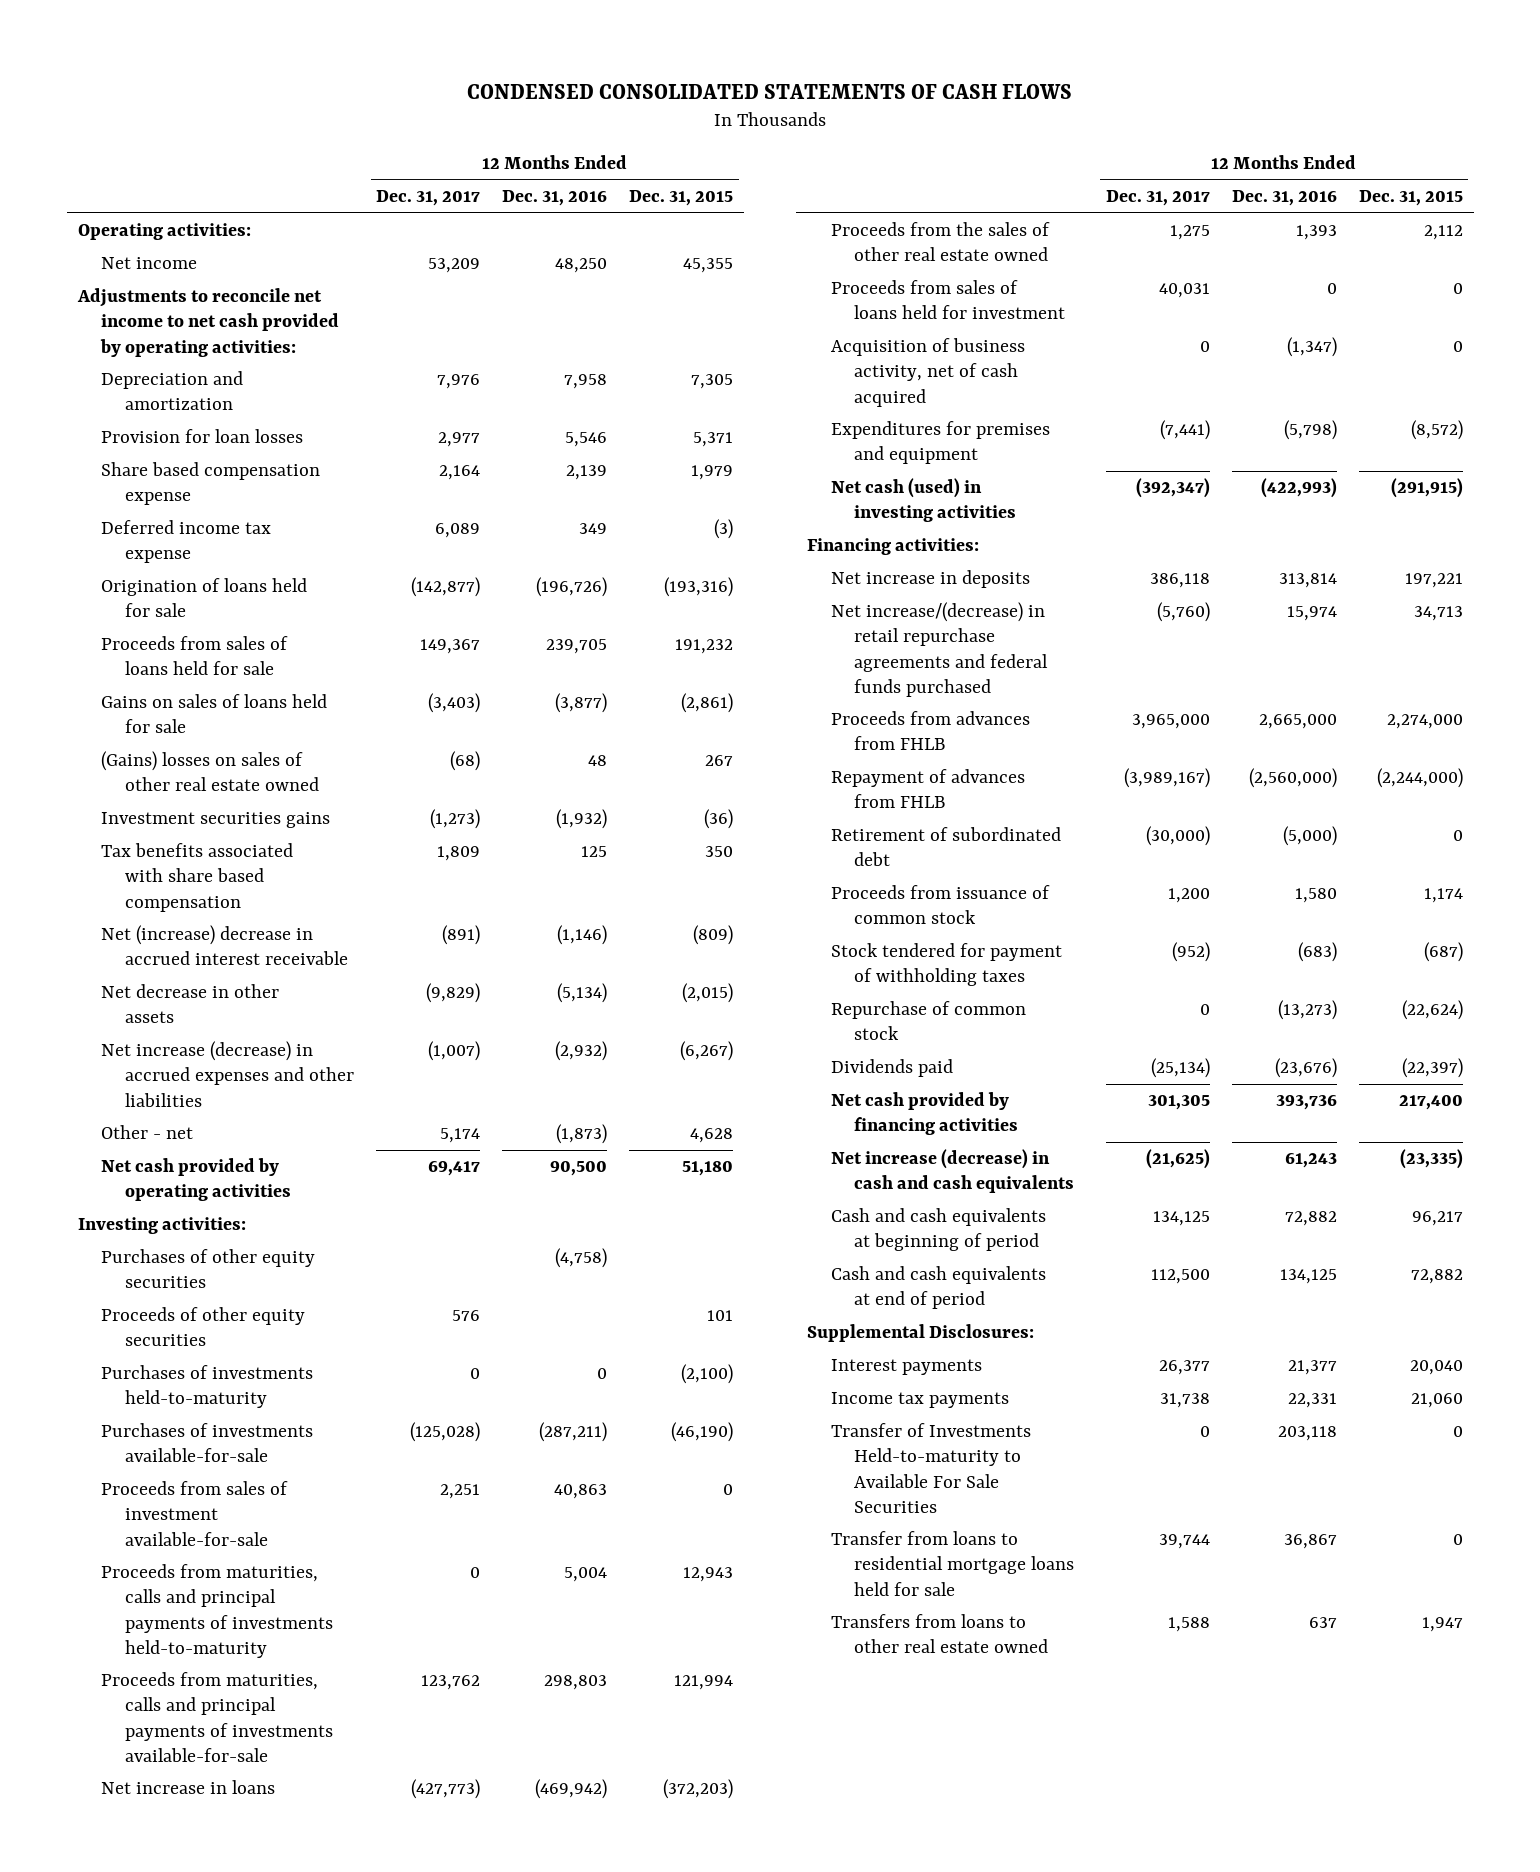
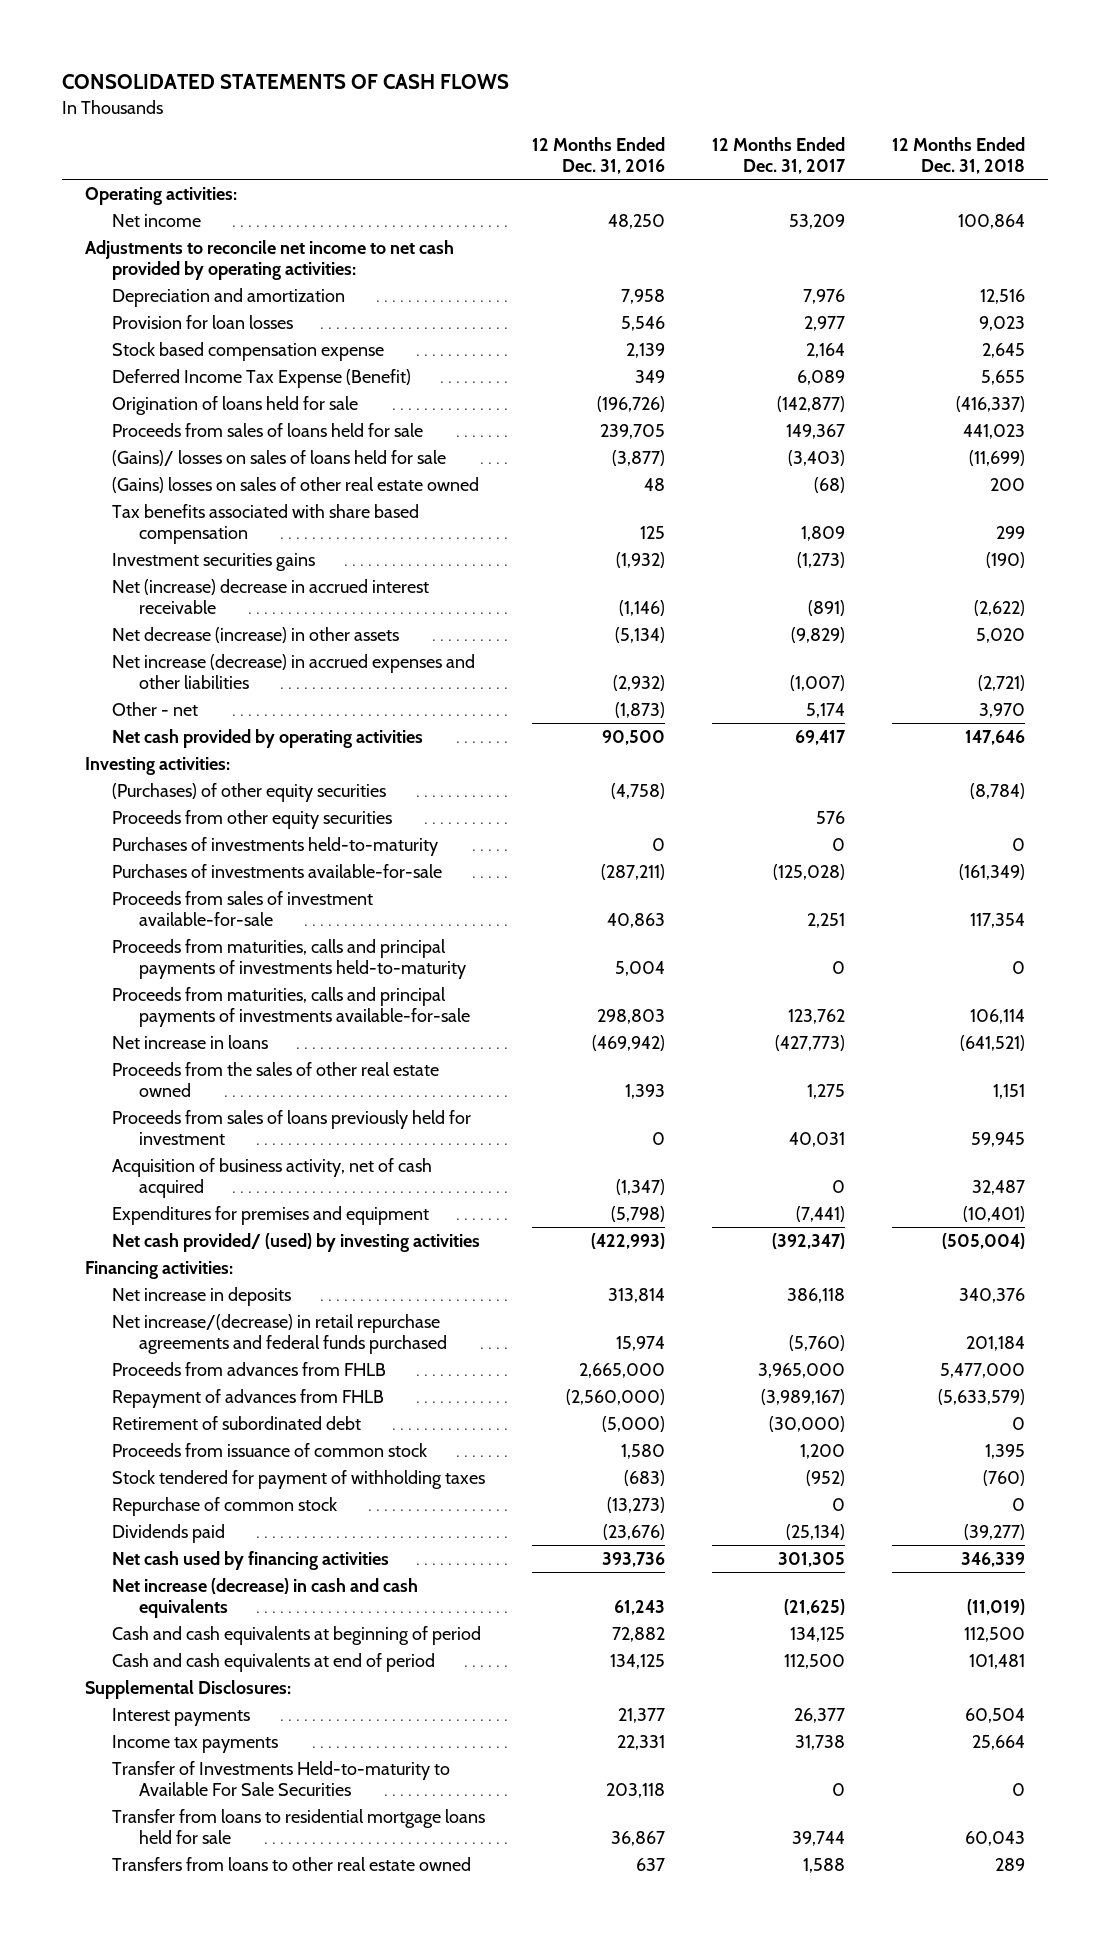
[467,83,1073,99] CONDENSED CONSOLIDATED STATEMENTS OF CASH FLOWS -> [61,74,509,90] CONSOLIDATED STATEMENTS OF CASH FLOWS
[629,190,734,207] Dec. 31, 2015 -> none
none -> [891,136,1025,175] 12 Months Ended Dec. 31, 2018
[101,462,321,506] Share based compensation expense -> [111,341,384,361] Stock based compensation expense
[101,520,272,564] Deferred income tax expense -> [111,368,411,388] Deferred Income Tax Expense (Benefit)
[101,694,328,734] Gains on sales of loans held for sale -> [111,449,446,466] (Gains)/ losses on sales of loans held for sale
[101,812,331,829] Investment securities gains -> [111,552,315,571] Investment securities gains
[101,984,280,1024] Net decrease in other assets -> [111,626,399,643] Net decrease (increase) in other assets
[101,1249,316,1289] Purchases of other equity securities -> [111,782,386,802] (Purchases) of other equity securities
[101,1307,306,1347] Proceeds of other equity securities -> [111,809,392,829] Proceeds from other equity securities
[830,280,1066,320] Proceeds from sales of loans held for investment -> [111,1109,471,1145] Proceeds from sales of loans previously held for investment
[830,478,1017,523] Net cash (used) in investing activities -> [111,1232,480,1252] Net cash provided/ (used) by investing activities
[830,1092,1019,1136] Net cash provided by financing activities -> [111,1550,389,1570] Net cash used by financing activities

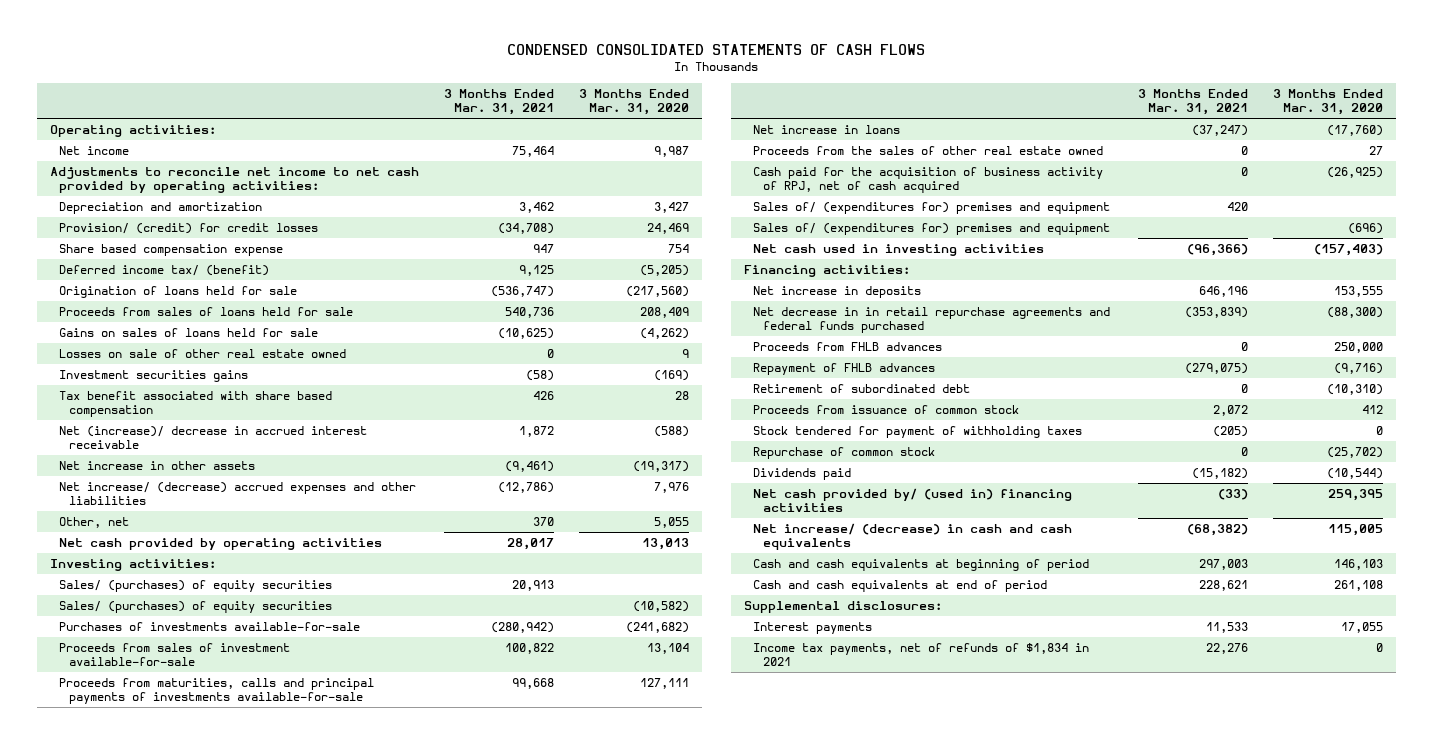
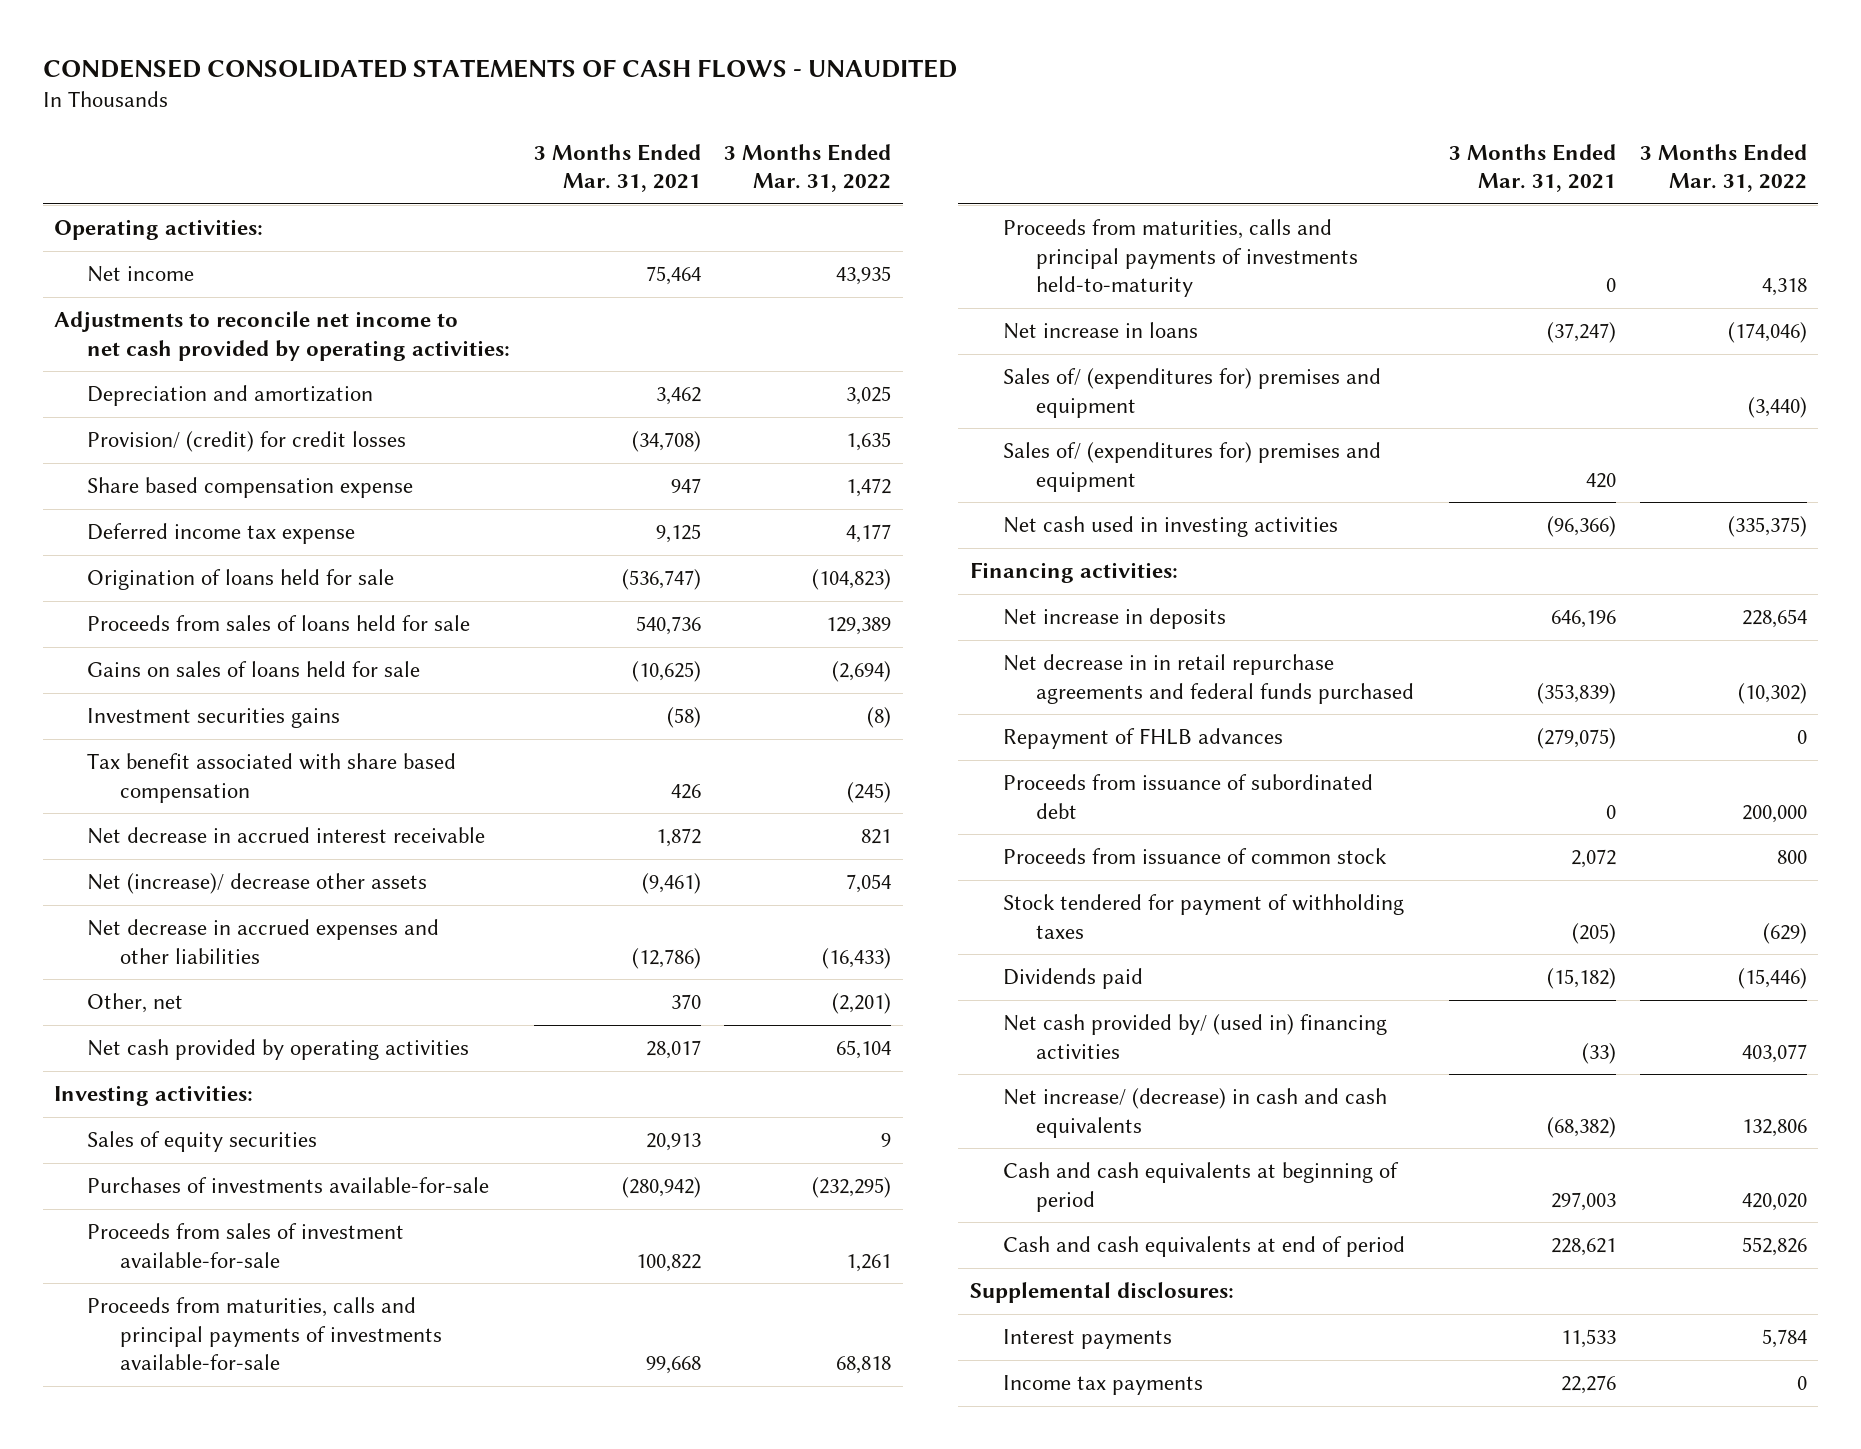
[507,44,926,56] CONDENSED CONSOLIDATED STATEMENTS OF CASH FLOWS -> [42,59,957,79] CONDENSED CONSOLIDATED STATEMENTS OF CASH FLOWS - UNAUDITED
[579,89,690,116] 3 Months Ended Mar. 31, 2020 -> none
none -> [723,143,891,193] 3 Months Ended Mar. 31, 2022
[59,265,270,277] Deferred income tax/ (benefit) -> [87,523,356,545] Deferred income tax expense
[59,349,347,359] Losses on sale of other real estate owned -> none
[59,426,368,450] Net (increase)/ decrease in accrued interest receivable -> [87,827,486,845] Net decrease in accrued interest receivable
[59,461,256,471] Net increase in other assets -> [87,873,428,895] Net (increase)/ decrease other assets
[59,482,417,506] Net increase/ (decrease) accrued expenses and other liabilities -> [87,919,440,964] Net decrease in accrued expenses and other liabilities
[59,601,333,614] Sales/ (purchases) of equity securities -> none
[59,580,333,593] Sales/ (purchases) of equity securities -> [87,1131,318,1153] Sales of equity securities
none -> [1002,219,1358,298] Proceeds from maturities, calls and principal payments of investments held-to-maturity
[753,146,1104,156] Proceeds from the sales of other real estate owned -> none
[753,167,1104,194] Cash paid for the acquisition of business activity of RPJ, net of cash acquired -> none
[753,202,1111,215] Sales of/ (expenditures for) premises and equipment -> [1002,442,1381,492] Sales of/ (expenditures for) premises and equipment
[753,342,943,352] Proceeds from FHLB advances -> none
[753,384,971,394] Retirement of subordinated debt -> none
none -> [1002,774,1373,819] Proceeds from issuance of subordinated debt
[753,447,936,460] Repurchase of common stock -> none
[753,643,1090,667] Income tax payments, net of refunds of $1,834 in 2021 -> [1002,1375,1203,1396] Income tax payments

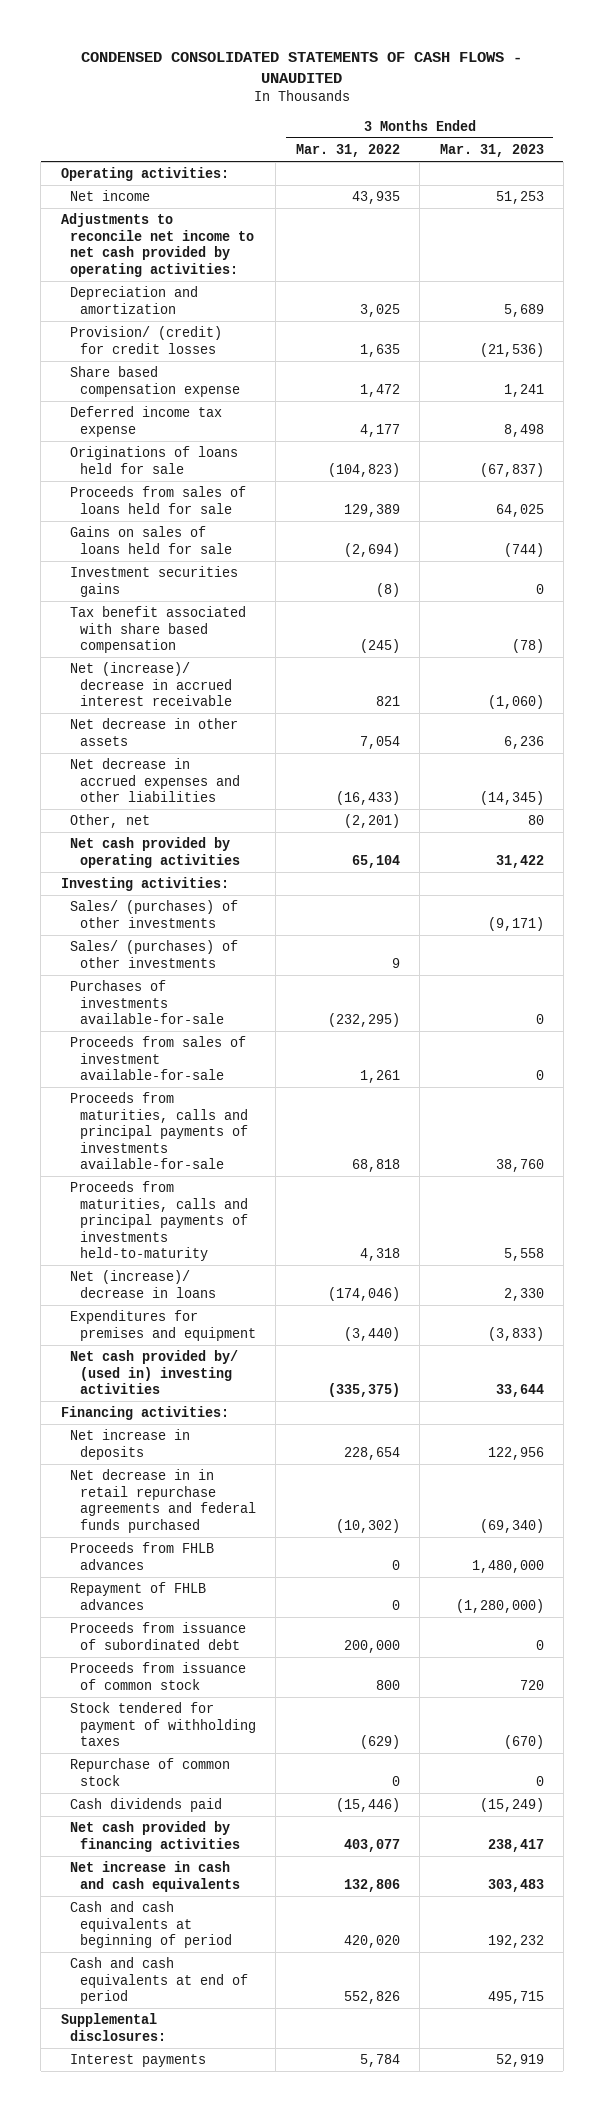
[533,143,701,193] 3 Months Ended Mar. 31, 2021 -> none
none -> [439,143,544,157] Mar. 31, 2023
[87,569,395,591] Origination of loans held for sale -> [70,446,239,474] Originations of loans held for sale
[87,827,486,845] Net decrease in accrued interest receivable -> [70,662,232,707] Net (increase)/ decrease in accrued interest receivable
[87,873,428,895] Net (increase)/ decrease other assets -> [70,718,239,746] Net decrease in other assets
[87,1131,318,1153] Sales of equity securities -> none
none -> [70,900,239,928] Sales/ (purchases) of other investments
none -> [70,940,239,968] Sales/ (purchases) of other investments
[1002,442,1381,492] Sales of/ (expenditures for) premises and equipment -> none
[1002,322,1198,340] Net increase in loans -> [70,1270,216,1298] Net (increase)/ decrease in loans
[1002,368,1381,418] Sales of/ (expenditures for) premises and equipment -> [70,1310,256,1341] Expenditures for premises and equipment
[1002,516,1338,538] Net cash used in investing activities -> [70,1350,239,1395] Net cash provided by/ (used in) investing activities
none -> [70,1542,215,1570] Proceeds from FHLB advances
none -> [70,1758,231,1786] Repurchase of common stock
[1002,968,1143,990] Dividends paid -> [70,1798,223,1813] Cash dividends paid
[1002,1014,1387,1059] Net cash provided by/ (used in) financing activities -> [70,1821,240,1852] Net cash provided by financing activities
[1002,1088,1387,1138] Net increase/ (decrease) in cash and cash equivalents -> [70,1861,240,1892] Net increase in cash and cash equivalents
[1002,1375,1203,1396] Income tax payments -> none

